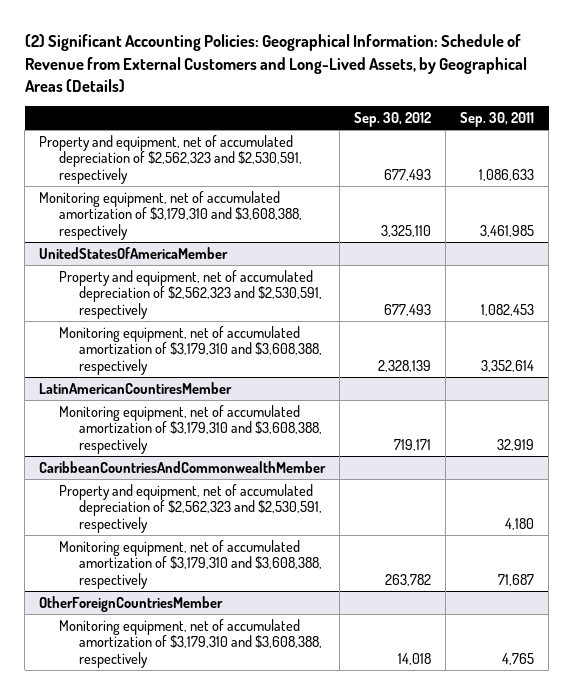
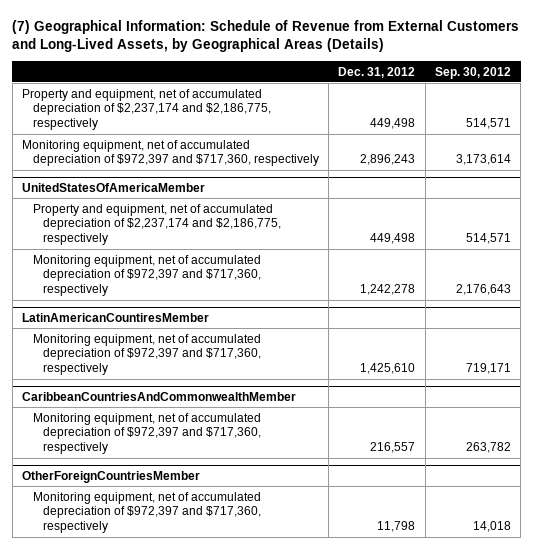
[24,34,527,92] (2) Significant Accounting Policies: Geographical Information: Schedule of Revenue from External Customers and Long-Lived Assets, by Geographical Areas (Details) -> [12,19,520,53] (7) Geographical Information: Schedule of Revenue from External Customers and Long-Lived Assets, by Geographical Areas (Details)
[460,111,535,127] Sep. 30, 2011 -> none
none -> [338,66,416,78] Dec. 31, 2012
[39,134,303,184] Property and equipment, net of accumulated depreciation of $2,562,323 and $2,530,591, respectively -> [22,88,271,131] Property and equipment, net of accumulated depreciation of $2,237,174 and $2,186,775, respectively
[384,168,432,181] 677,493 -> [466,118,512,130] 514,571
[39,190,303,240] Monitoring equipment, net of accumulated amortization of $3,179,310 and $3,608,388, respectively -> [22,139,319,167] Monitoring equipment, net of accumulated depreciation of $972,397 and $717,360, respectively
[381,224,432,237] 3,325,110 -> [456,154,512,166] 3,173,614
[59,269,323,319] Property and equipment, net of accumulated depreciation of $2,562,323 and $2,530,591, respectively -> [32,203,282,246] Property and equipment, net of accumulated depreciation of $2,237,174 and $2,186,775, respectively
[384,303,432,316] 677,493 -> [466,233,512,245] 514,571
[59,325,323,375] Monitoring equipment, net of accumulated amortization of $3,179,310 and $3,608,388, respectively -> [32,254,262,297] Monitoring equipment, net of accumulated depreciation of $972,397 and $717,360, respectively
[378,359,432,372] 2,328,139 -> [456,284,512,296] 2,176,643
[59,404,323,454] Monitoring equipment, net of accumulated amortization of $3,179,310 and $3,608,388, respectively -> [32,333,262,376] Monitoring equipment, net of accumulated depreciation of $972,397 and $717,360, respectively
[59,483,323,533] Property and equipment, net of accumulated depreciation of $2,562,323 and $2,530,591, respectively -> none
[59,539,323,589] Monitoring equipment, net of accumulated amortization of $3,179,310 and $3,608,388, respectively -> [32,412,262,455] Monitoring equipment, net of accumulated depreciation of $972,397 and $717,360, respectively
[59,618,323,668] Monitoring equipment, net of accumulated amortization of $3,179,310 and $3,608,388, respectively -> [32,491,262,534] Monitoring equipment, net of accumulated depreciation of $972,397 and $717,360, respectively

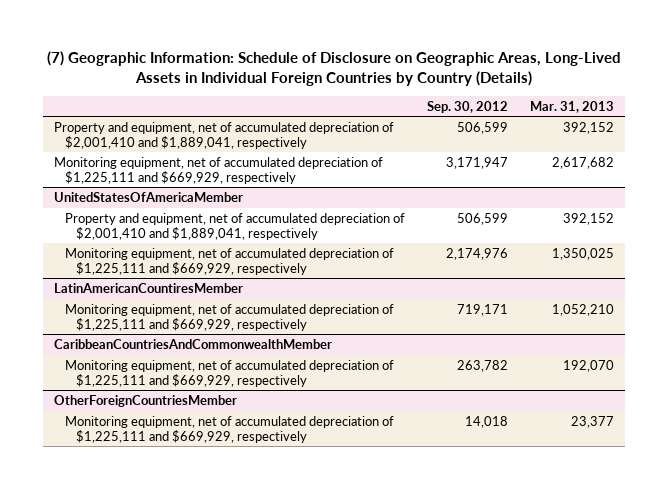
[12,19,520,53] (7) Geographical Information: Schedule of Revenue from External Customers and Long-Lived Assets, by Geographical Areas (Details) -> [46,51,621,86] (7) Geographic Information: Schedule of Disclosure on Geographic Areas, Long-Lived Assets in Individual Foreign Countries by Country (Details)
[338,66,416,78] Dec. 31, 2012 -> none
none -> [529,100,614,113] Mar. 31, 2013
[22,88,271,131] Property and equipment, net of accumulated depreciation of $2,237,174 and $2,186,775, respectively -> [54,121,395,149] Property and equipment, net of accumulated depreciation of $2,001,410 and $1,889,041, respectively
[466,118,512,130] 514,571 -> [456,121,508,134] 506,599
[22,139,319,167] Monitoring equipment, net of accumulated depreciation of $972,397 and $717,360, respectively -> [54,156,384,184] Monitoring equipment, net of accumulated depreciation of $1,225,111 and $669,929, respectively
[456,154,512,166] 3,173,614 -> [445,156,508,169] 3,171,947
[32,203,282,246] Property and equipment, net of accumulated depreciation of $2,237,174 and $2,186,775, respectively -> [64,212,405,240] Property and equipment, net of accumulated depreciation of $2,001,410 and $1,889,041, respectively
[466,233,512,245] 514,571 -> [456,212,508,225] 506,599
[32,254,262,297] Monitoring equipment, net of accumulated depreciation of $972,397 and $717,360, respectively -> [64,247,394,275] Monitoring equipment, net of accumulated depreciation of $1,225,111 and $669,929, respectively
[456,284,512,296] 2,176,643 -> [445,247,508,260] 2,174,976
[32,333,262,376] Monitoring equipment, net of accumulated depreciation of $972,397 and $717,360, respectively -> [64,303,394,331] Monitoring equipment, net of accumulated depreciation of $1,225,111 and $669,929, respectively
[32,412,262,455] Monitoring equipment, net of accumulated depreciation of $972,397 and $717,360, respectively -> [64,359,394,387] Monitoring equipment, net of accumulated depreciation of $1,225,111 and $669,929, respectively
[32,491,262,534] Monitoring equipment, net of accumulated depreciation of $972,397 and $717,360, respectively -> [64,415,394,443] Monitoring equipment, net of accumulated depreciation of $1,225,111 and $669,929, respectively

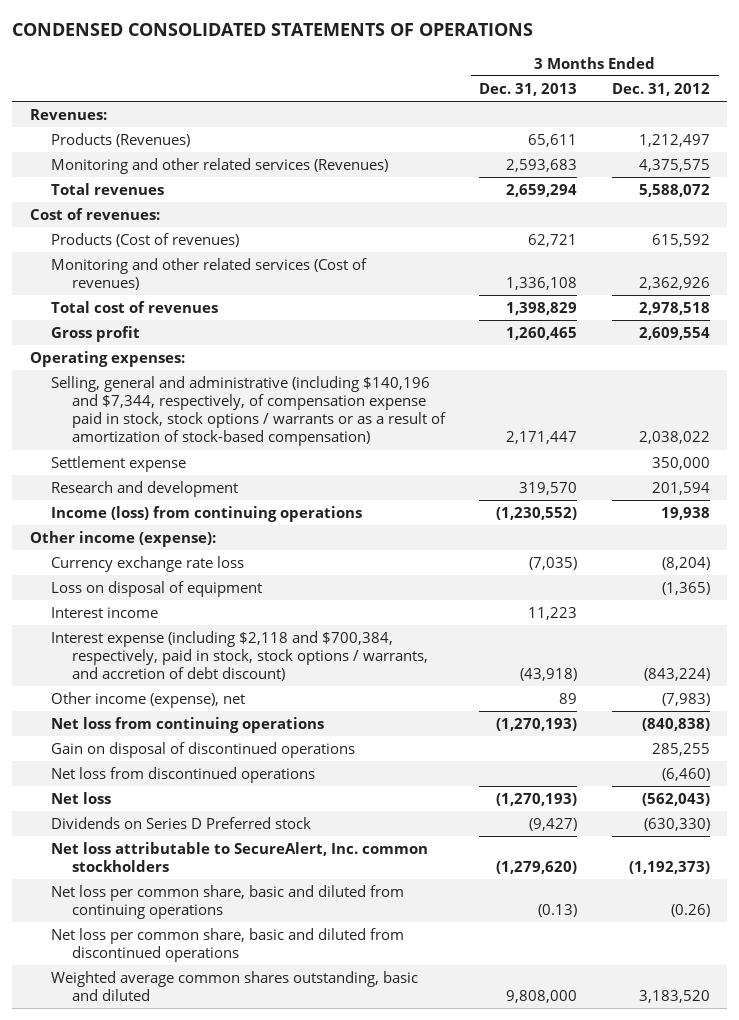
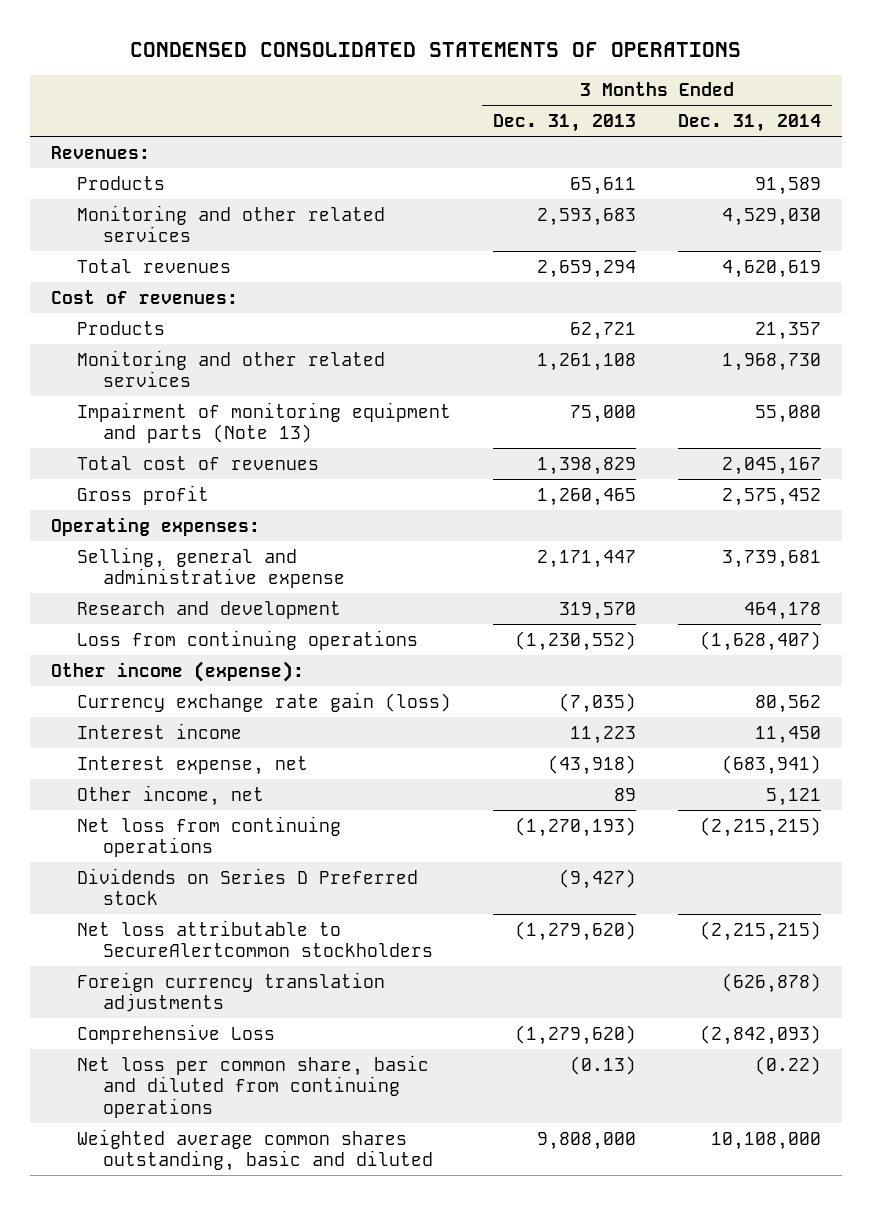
[611,82,710,96] Dec. 31, 2012 -> none
none -> [678,114,822,133] Dec. 31, 2014
[50,132,190,147] Products (Revenues) -> [76,175,165,190] Products
[50,157,388,174] Monitoring and other related services (Revenues) -> [76,204,385,243] Monitoring and other related services
[50,232,239,247] Products (Cost of revenues) -> [76,320,165,335] Products
[50,257,367,291] Monitoring and other related services (Cost of revenues) -> [76,349,385,388] Monitoring and other related services
[506,277,578,291] 1,336,108 -> [537,352,637,371] 1,261,108
none -> [76,401,451,444] Impairment of monitoring equipment and parts (Note 13)
[50,455,186,472] Settlement expense -> none
[50,375,446,447] Selling, general and administrative (including $140,196 and $7,344, respectively, of compensation expense paid in stock, stock options / warrants or as a result of amortization of stock-based compensation) -> [76,546,345,589] Selling, general and administrative expense
[50,505,362,522] Income (loss) from continuing operations -> [76,629,418,650] Loss from continuing operations
[50,580,262,597] Loss on disposal of equipment -> none
[50,555,244,572] Currency exchange rate loss -> [76,691,451,712] Currency exchange rate gain (loss)
[50,630,428,682] Interest expense (including $2,118 and $700,384, respectively, paid in stock, stock options / warrants, and accretion of debt discount) -> [76,755,308,775] Interest expense, net
[50,691,245,708] Other income (expense), net -> [76,784,264,806] Other income, net
[50,741,355,758] Gain on disposal of discontinued operations -> none
[50,766,315,783] Net loss from discontinued operations -> none
[50,791,111,804] Net loss -> none
[50,841,428,873] Net loss attributable to SecureAlert, Inc. common stockholders -> [76,919,433,958] Net loss attributable to SecureAlertcommon stockholders
none -> [76,971,385,1013] Foreign currency translation adjustments
none -> [76,1023,275,1044] Comprehensive Loss
[50,927,404,963] Net loss per common share, basic and diluted from discontinued operations -> none

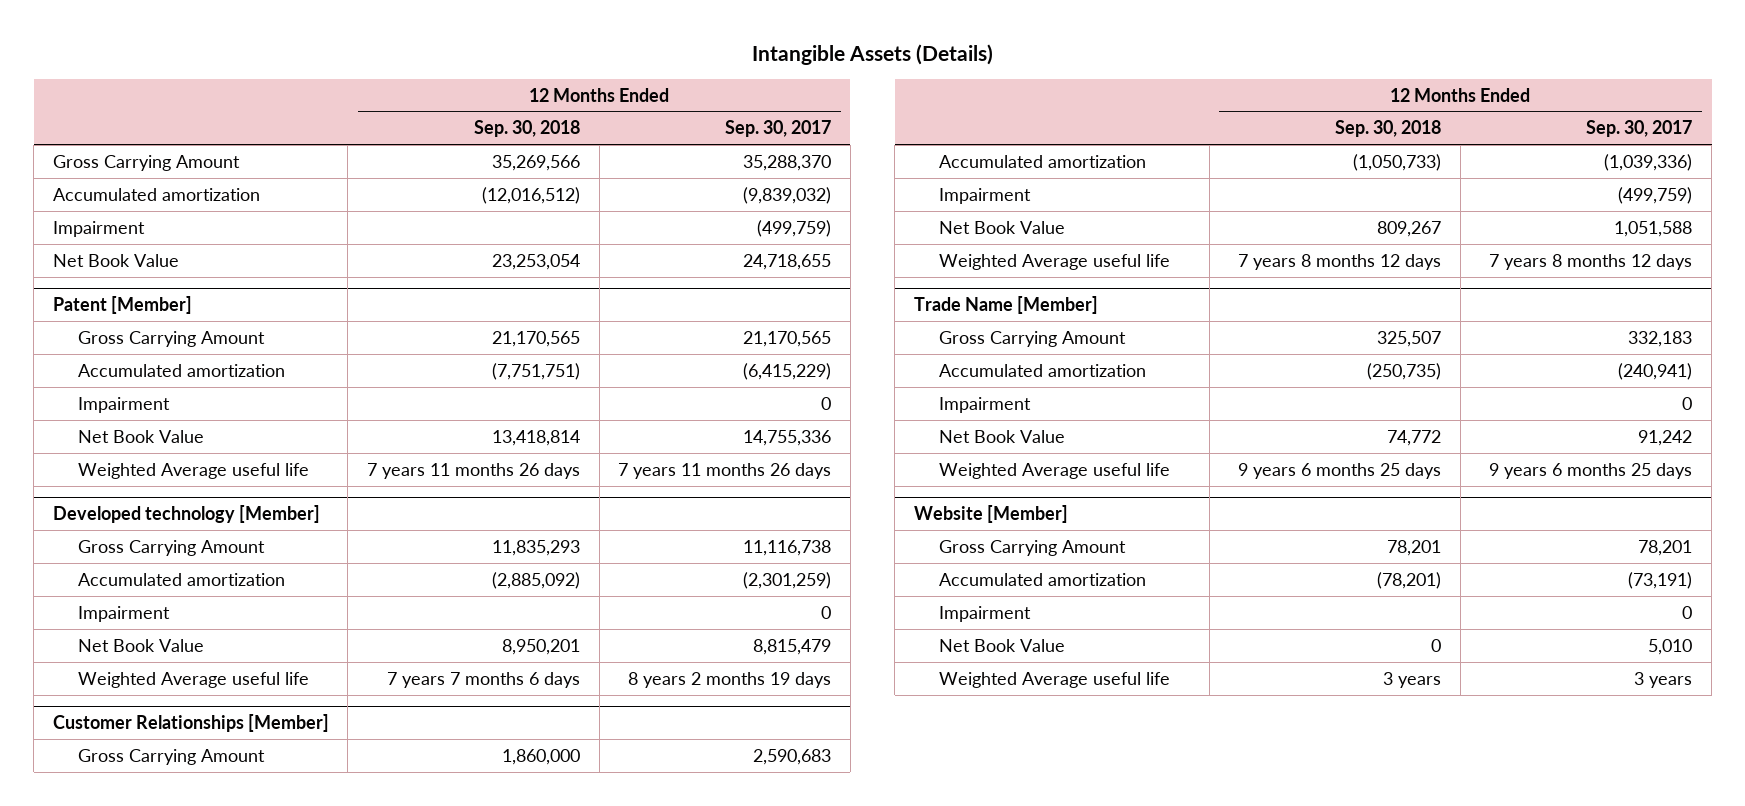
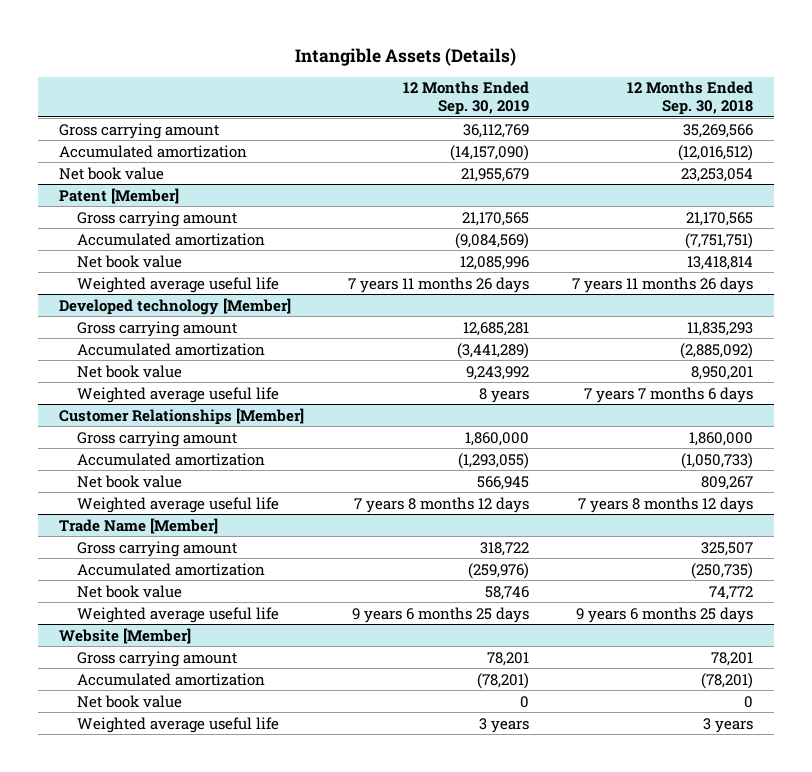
[725,120,832,138] Sep. 30, 2017 -> none
none -> [402,81,529,116] 12 Months Ended Sep. 30, 2019
[52,154,240,171] Gross Carrying Amount -> [59,122,220,139] Gross carrying amount
[52,220,145,237] Impairment -> none
[52,253,179,267] Net Book Value -> [59,166,165,180] Net book value
[78,330,266,347] Gross Carrying Amount -> [76,210,237,227] Gross carrying amount
[78,396,171,413] Impairment -> none
[78,429,205,443] Net Book Value -> [76,254,182,268] Net book value
[78,462,310,479] Weighted Average useful life -> [76,276,279,293] Weighted average useful life
[78,539,266,556] Gross Carrying Amount -> [76,320,237,337] Gross carrying amount
[78,605,171,622] Impairment -> none
[78,638,205,652] Net Book Value -> [76,364,182,378] Net book value
[78,671,310,688] Weighted Average useful life -> [76,386,279,403] Weighted average useful life
[78,748,266,765] Gross Carrying Amount -> [76,430,237,447] Gross carrying amount
[939,187,1032,204] Impairment -> none
[939,220,1066,234] Net Book Value -> [76,474,182,488] Net book value
[939,253,1171,270] Weighted Average useful life -> [76,496,279,513] Weighted average useful life
[939,330,1127,347] Gross Carrying Amount -> [76,540,237,557] Gross carrying amount
[939,396,1032,413] Impairment -> none
[939,429,1066,443] Net Book Value -> [76,584,182,598] Net book value
[939,462,1171,479] Weighted Average useful life -> [76,606,279,623] Weighted average useful life
[939,539,1127,556] Gross Carrying Amount -> [76,650,237,667] Gross carrying amount
[939,605,1032,622] Impairment -> none
[939,638,1066,652] Net Book Value -> [76,694,182,708] Net book value
[939,671,1171,688] Weighted Average useful life -> [76,716,279,733] Weighted average useful life

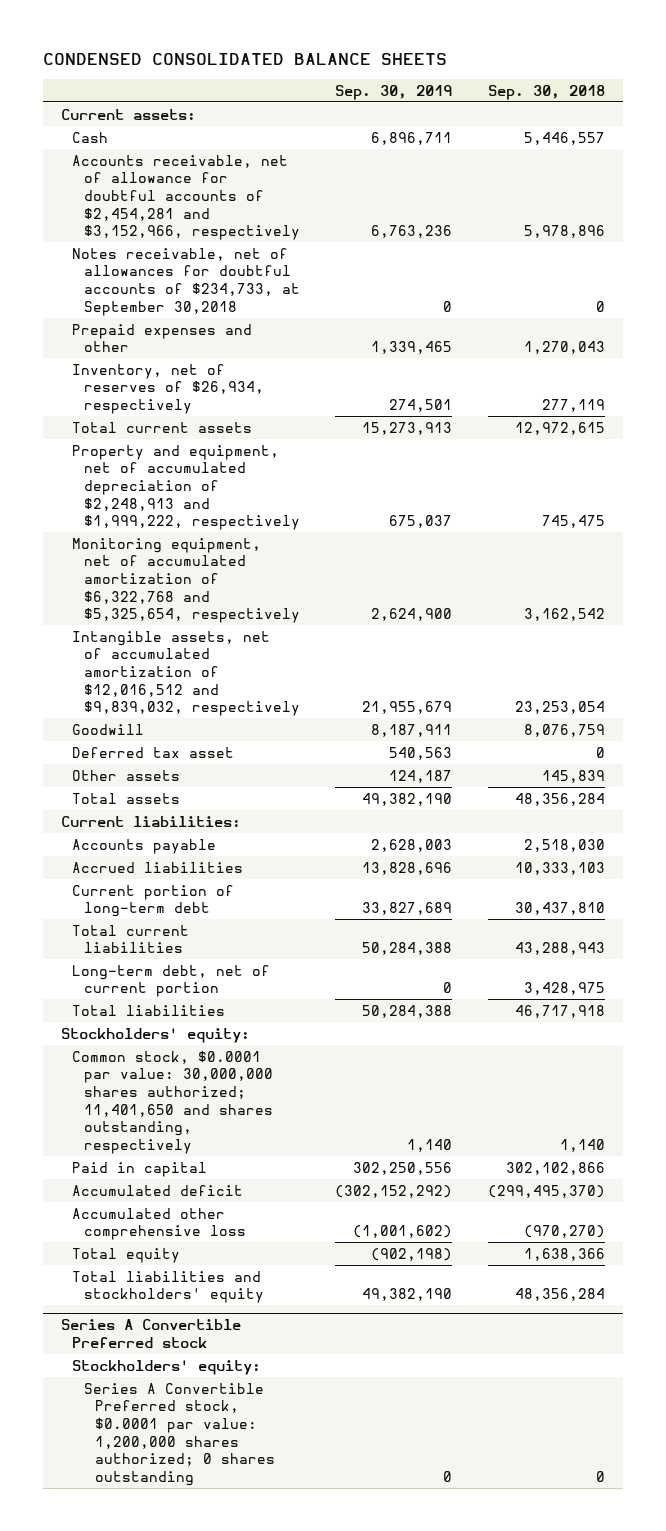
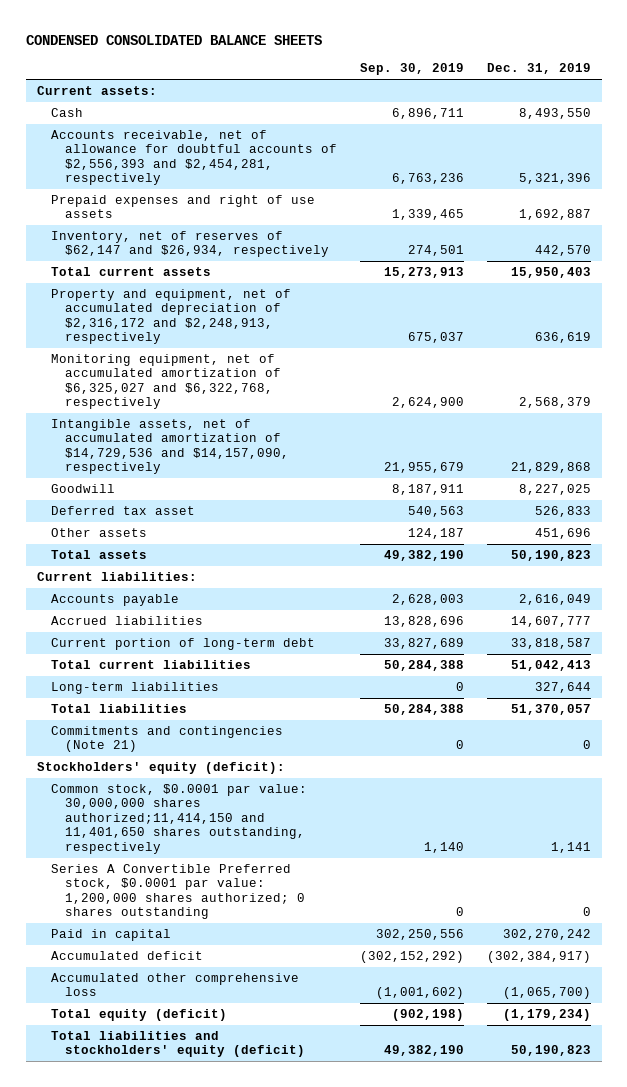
[487,84,605,100] Sep. 30, 2018 -> none
none -> [486,63,591,75] Dec. 31, 2019
[72,247,300,316] Notes receivable, net of allowances for doubtful accounts of $234,733, at September 30,2018 -> none
[72,154,300,241] Accounts receivable, net of allowance for doubtful accounts of $2,454,281 and $3,152,966, respectively -> [51,130,338,186] Accounts receivable, net of allowance for doubtful accounts of $2,556,393 and $2,454,281, respectively
[72,323,253,353] Prepaid expenses and other -> [51,195,316,219] Prepaid expenses and right of use assets
[72,363,264,415] Inventory, net of reserves of $26,934, respectively -> [51,231,330,258] Inventory, net of reserves of $62,147 and $26,934, respectively
[72,444,300,531] Property and equipment, net of accumulated depreciation of $2,248,913 and $1,999,222, respectively -> [51,289,292,345] Property and equipment, net of accumulated depreciation of $2,316,172 and $2,248,913, respectively
[72,537,300,624] Monitoring equipment, net of accumulated amortization of $6,322,768 and $5,325,654, respectively -> [51,354,282,410] Monitoring equipment, net of accumulated amortization of $6,325,027 and $6,322,768, respectively
[72,630,300,717] Intangible assets, net of accumulated amortization of $12,016,512 and $9,839,032, respectively -> [51,419,290,475] Intangible assets, net of accumulated amortization of $14,729,536 and $14,157,090, respectively
[72,964,271,998] Long-term debt, net of current portion -> none
none -> [51,682,220,695] Long-term liabilities
none -> [51,726,284,753] Commitments and contingencies (Note 21)
[61,1027,251,1043] Stockholders' equity: -> [36,762,285,775] Stockholders' equity (deficit):
[72,1050,273,1155] Common stock, $0.0001 par value: 30,000,000 shares authorized; 11,401,650 and shares outstanding, respectively -> [51,784,308,854] Common stock, $0.0001 par value: 30,000,000 shares authorized;11,414,150 and 11,401,650 shares outstanding, respectively
none -> [51,864,306,920] Series A Convertible Preferred stock, $0.0001 par value: 1,200,000 shares authorized; 0 shares outstanding
[61,1319,242,1349] Series A Convertible Preferred stock -> none
[72,1359,262,1375] Stockholders' equity: -> none
[83,1382,276,1487] Series A Convertible Preferred stock, $0.0001 par value: 1,200,000 shares authorized; 0 shares outstanding -> none
[72,1247,181,1263] Total equity -> [51,1009,228,1022] Total equity (deficit)
[72,1270,264,1304] Total liabilities and stockholders' equity -> [51,1031,306,1058] Total liabilities and stockholders' equity (deficit)

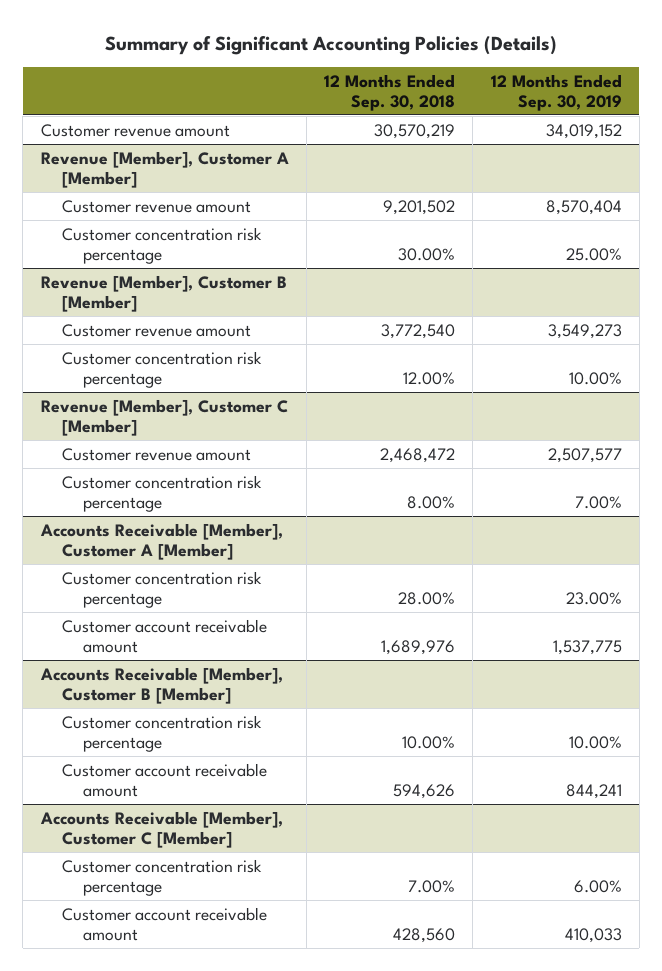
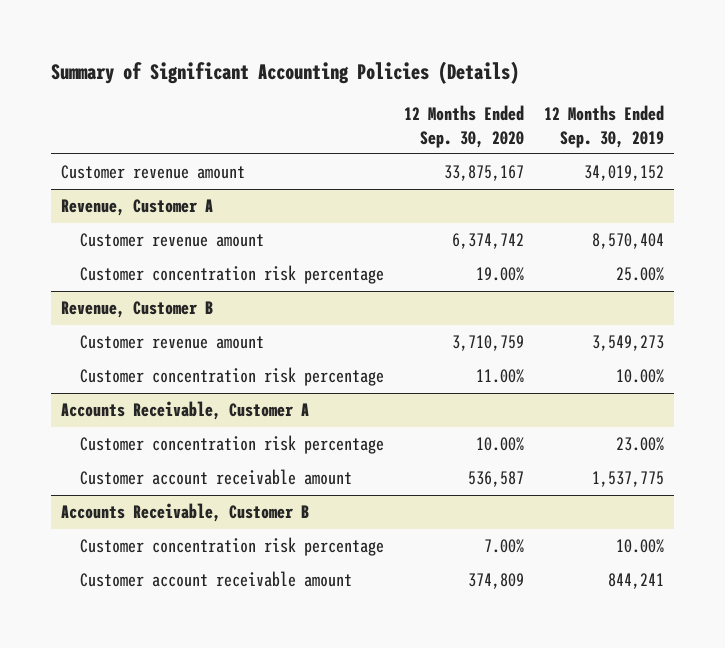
[324,73,456,111] 12 Months Ended Sep. 30, 2018 -> none
none -> [404,105,525,148] 12 Months Ended Sep. 30, 2020
[40,150,289,188] Revenue [Member], Customer A [Member] -> [60,199,213,217] Revenue, Customer A
[40,274,287,312] Revenue [Member], Customer B [Member] -> [60,301,213,319] Revenue, Customer B
[40,398,288,436] Revenue [Member], Customer C [Member] -> none
[61,447,251,461] Customer revenue amount -> none
[61,474,262,512] Customer concentration risk percentage -> none
[39,522,283,560] Accounts Receivable [Member], Customer A [Member] -> [60,401,309,421] Accounts Receivable, Customer A
[39,666,283,704] Accounts Receivable [Member], Customer B [Member] -> [60,503,309,523] Accounts Receivable, Customer B
[39,810,283,848] Accounts Receivable [Member], Customer C [Member] -> none
[61,858,262,896] Customer concentration risk percentage -> none
[61,906,267,941] Customer account receivable amount -> none

